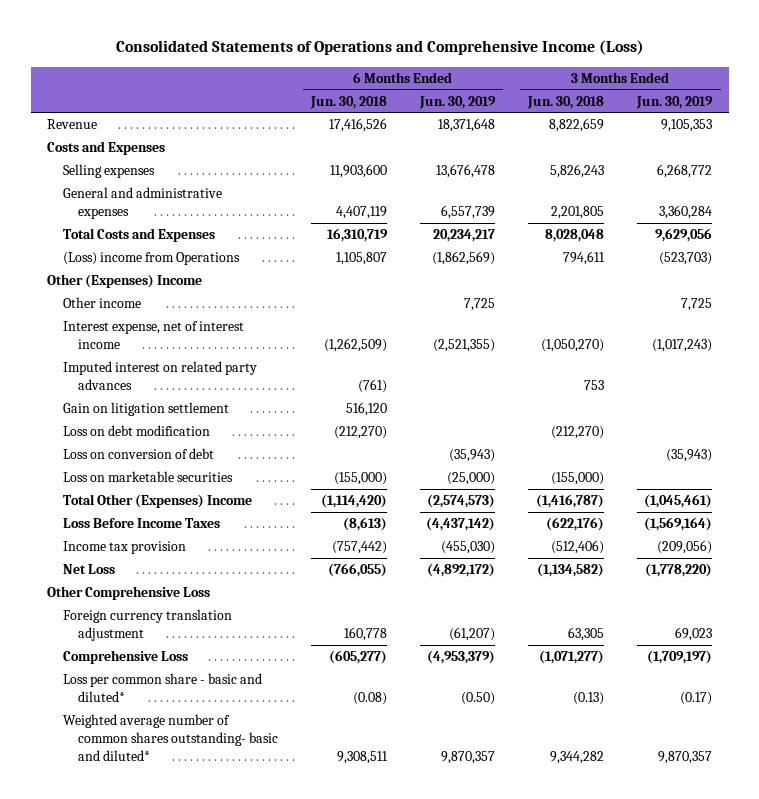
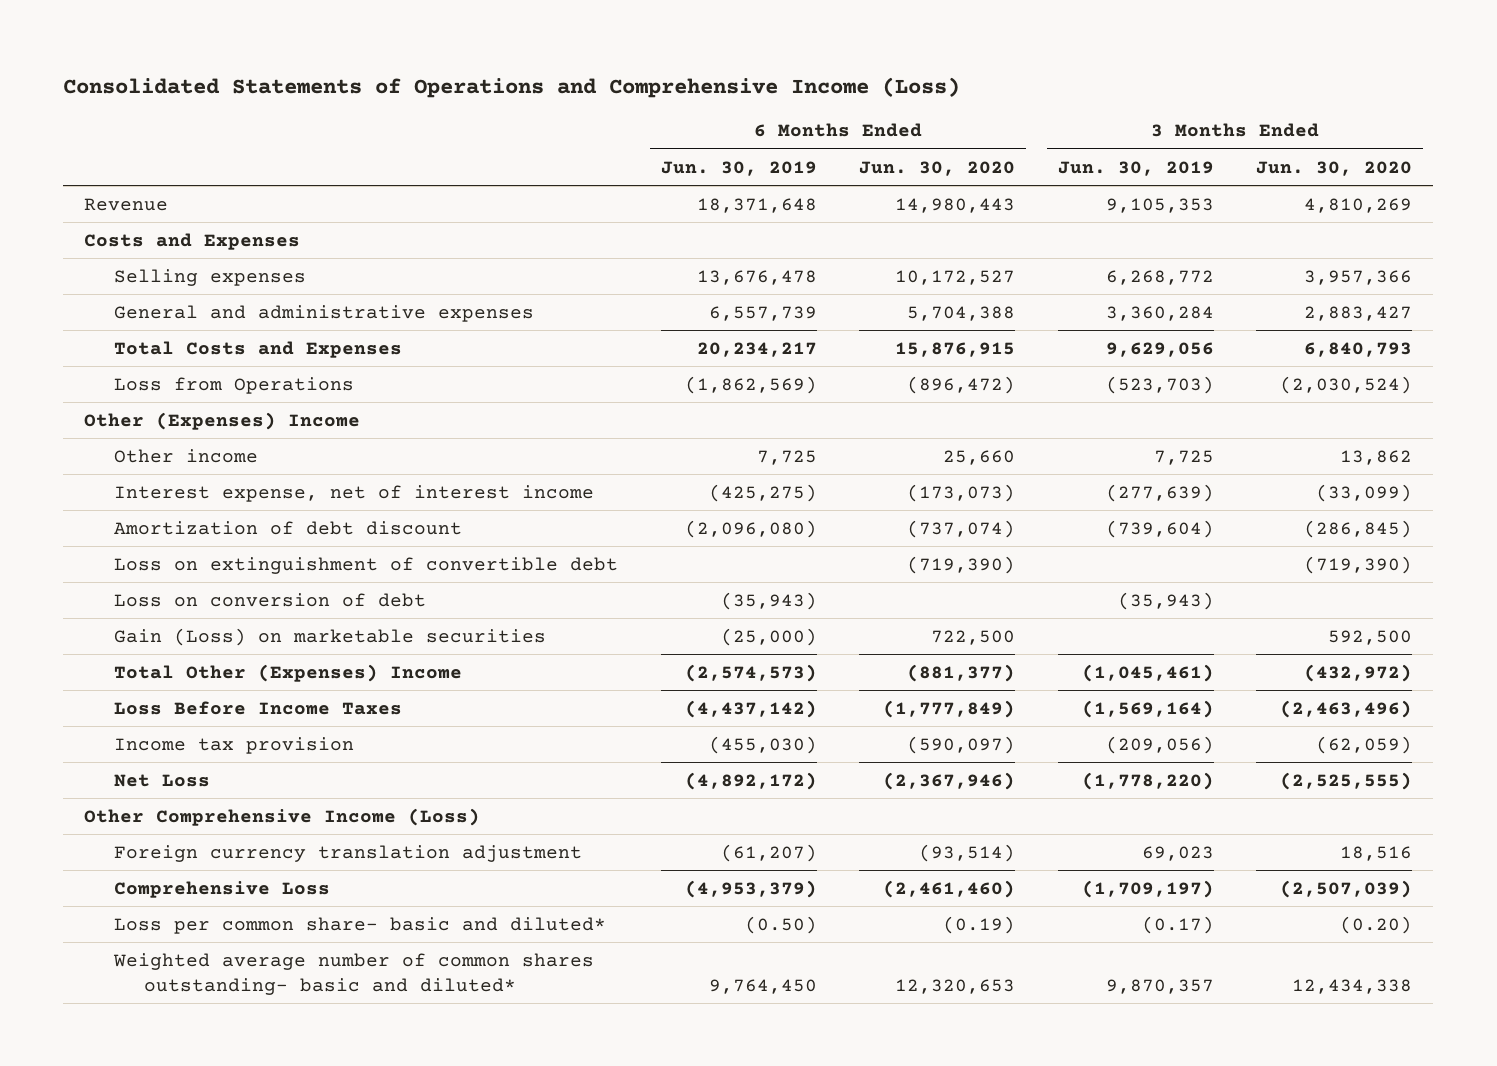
[310,95,388,109] Jun. 30, 2018 -> none
[527,95,605,109] Jun. 30, 2018 -> none
none -> [859,160,1016,176] Jun. 30, 2020
none -> [1256,160,1413,176] Jun. 30, 2020
[62,252,240,266] (Loss) income from Operations -> [114,376,355,394] Loss from Operations
[62,361,257,391] Imputed interest on related party advances -> none
[62,402,229,417] Gain on litigation settlement -> none
[62,425,210,437] Loss on debt modification -> none
[433,339,496,353] (2,521,355) -> [708,483,817,502] (425,275)
[652,339,713,353] (1,017,243) -> [1105,483,1214,502] (277,639)
none -> [114,520,463,535] Amortization of debt discount
none -> [114,556,619,574] Loss on extinguishment of convertible debt
[62,471,233,483] Loss on marketable securities -> [114,627,547,646] Gain (Loss) on marketable securities
[47,586,211,601] Other Comprehensive Loss -> [84,807,481,826] Other Comprehensive Income (Loss)
[62,673,262,703] Loss per common share - basic and diluted* -> [114,916,607,934] Loss per common share- basic and diluted*
[441,751,496,765] 9,870,357 -> [708,978,817,994] 9,764,450

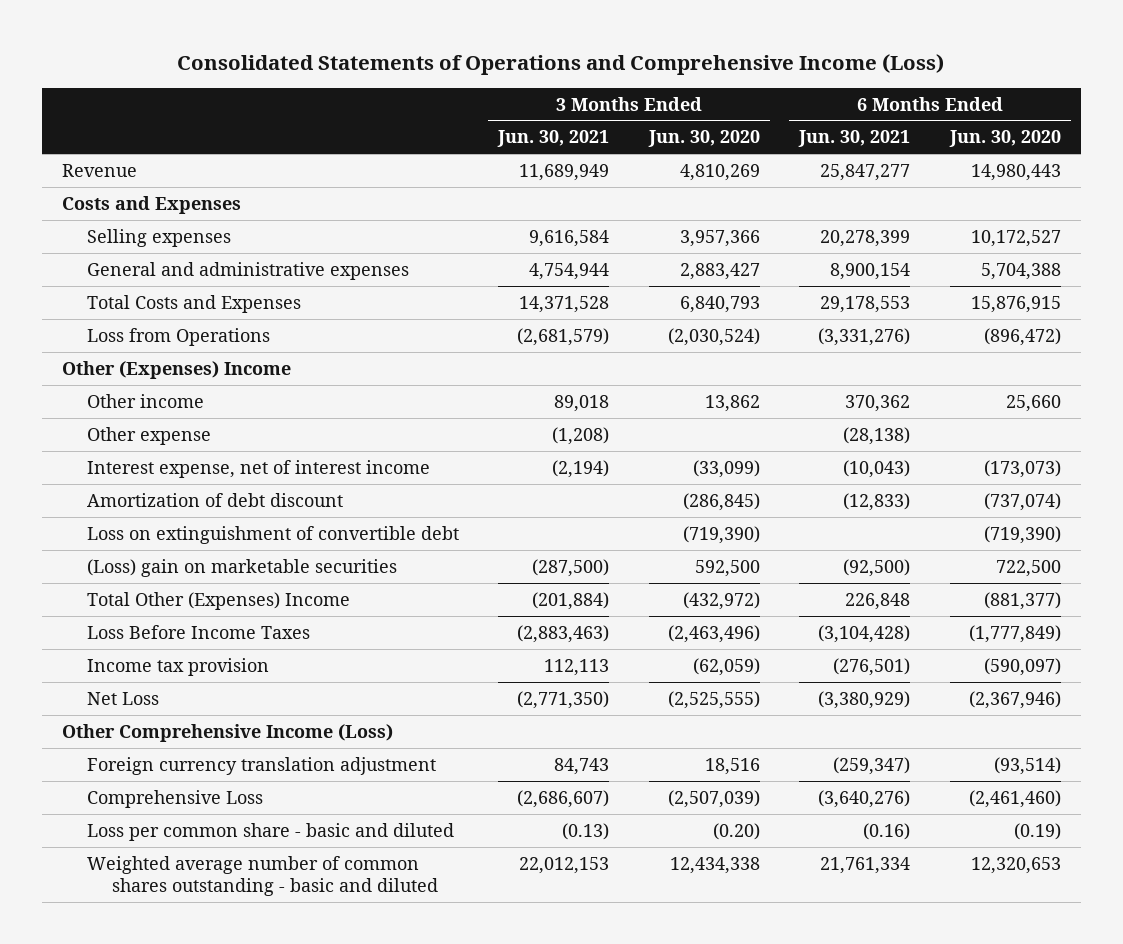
[660,160,817,176] Jun. 30, 2019 -> none
[1057,160,1214,176] Jun. 30, 2019 -> none
none -> [497,130,610,148] Jun. 30, 2021
none -> [798,130,911,148] Jun. 30, 2021
none -> [86,426,211,445] Other expense
[114,592,427,607] Loss on conversion of debt -> none
[114,627,547,646] Gain (Loss) on marketable securities -> [86,558,397,577] (Loss) gain on marketable securities
[114,916,607,934] Loss per common share- basic and diluted* -> [86,822,454,841] Loss per common share - basic and diluted
[113,952,595,995] Weighted average number of common shares outstanding- basic and diluted* -> [86,855,438,896] Weighted average number of common shares outstanding - basic and diluted

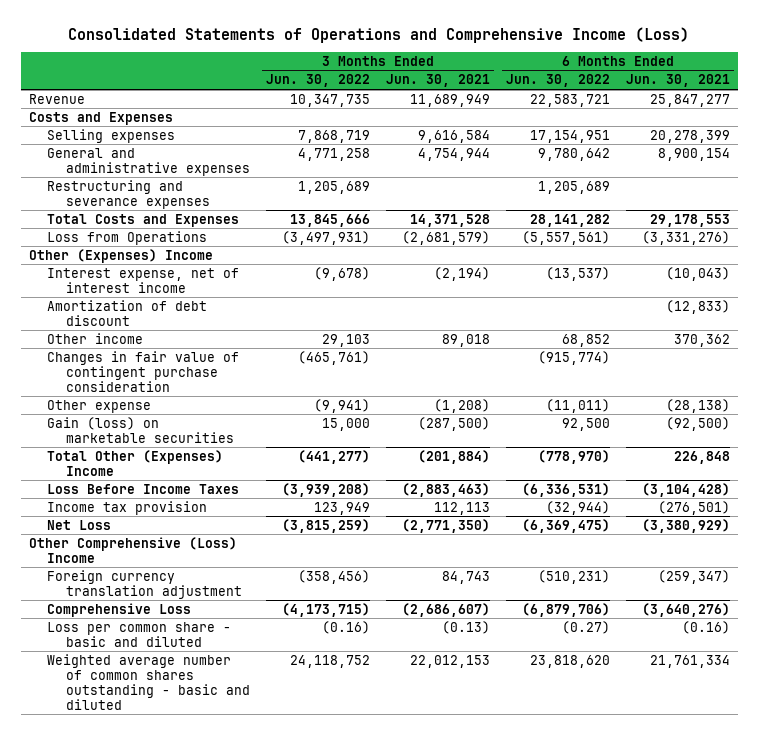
[647,130,760,148] Jun. 30, 2020 -> none
[948,130,1061,148] Jun. 30, 2020 -> none
none -> [265,74,370,88] Jun. 30, 2022
none -> [505,74,610,88] Jun. 30, 2022
none -> [47,179,210,209] Restructuring and severance expenses
[86,525,459,544] Loss on extinguishment of convertible debt -> none
[86,393,204,408] Other income -> [47,332,144,344] Other income
none -> [47,350,240,392] Changes in fair value of contingent purchase consideration
[86,426,211,445] Other expense -> [47,399,152,413] Other expense
[86,558,397,577] (Loss) gain on marketable securities -> [47,416,234,443] Gain (loss) on marketable securities
[62,723,394,742] Other Comprehensive Income (Loss) -> [28,536,237,563] Other Comprehensive (Loss) Income

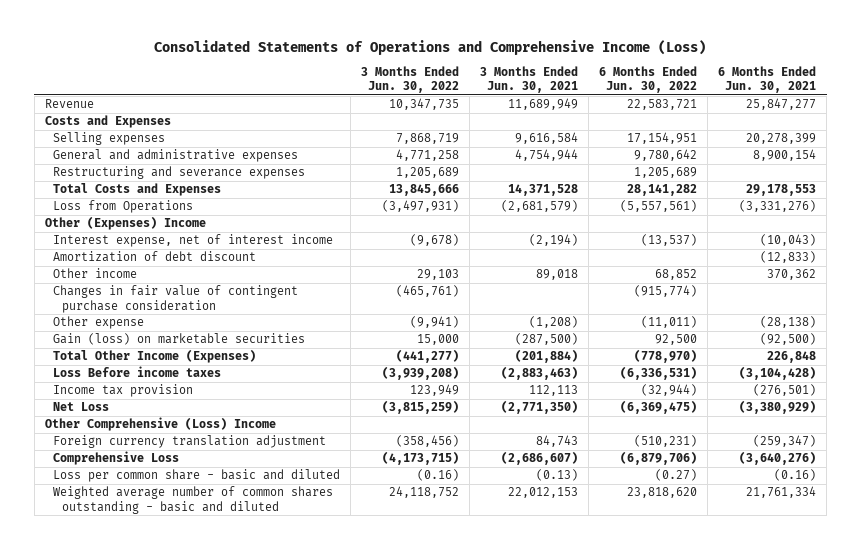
[47,449,224,476] Total Other (Expenses) Income -> [53,349,257,364] Total Other Income (Expenses)
[47,483,240,494] Loss Before Income Taxes -> [53,366,222,378] Loss Before income taxes

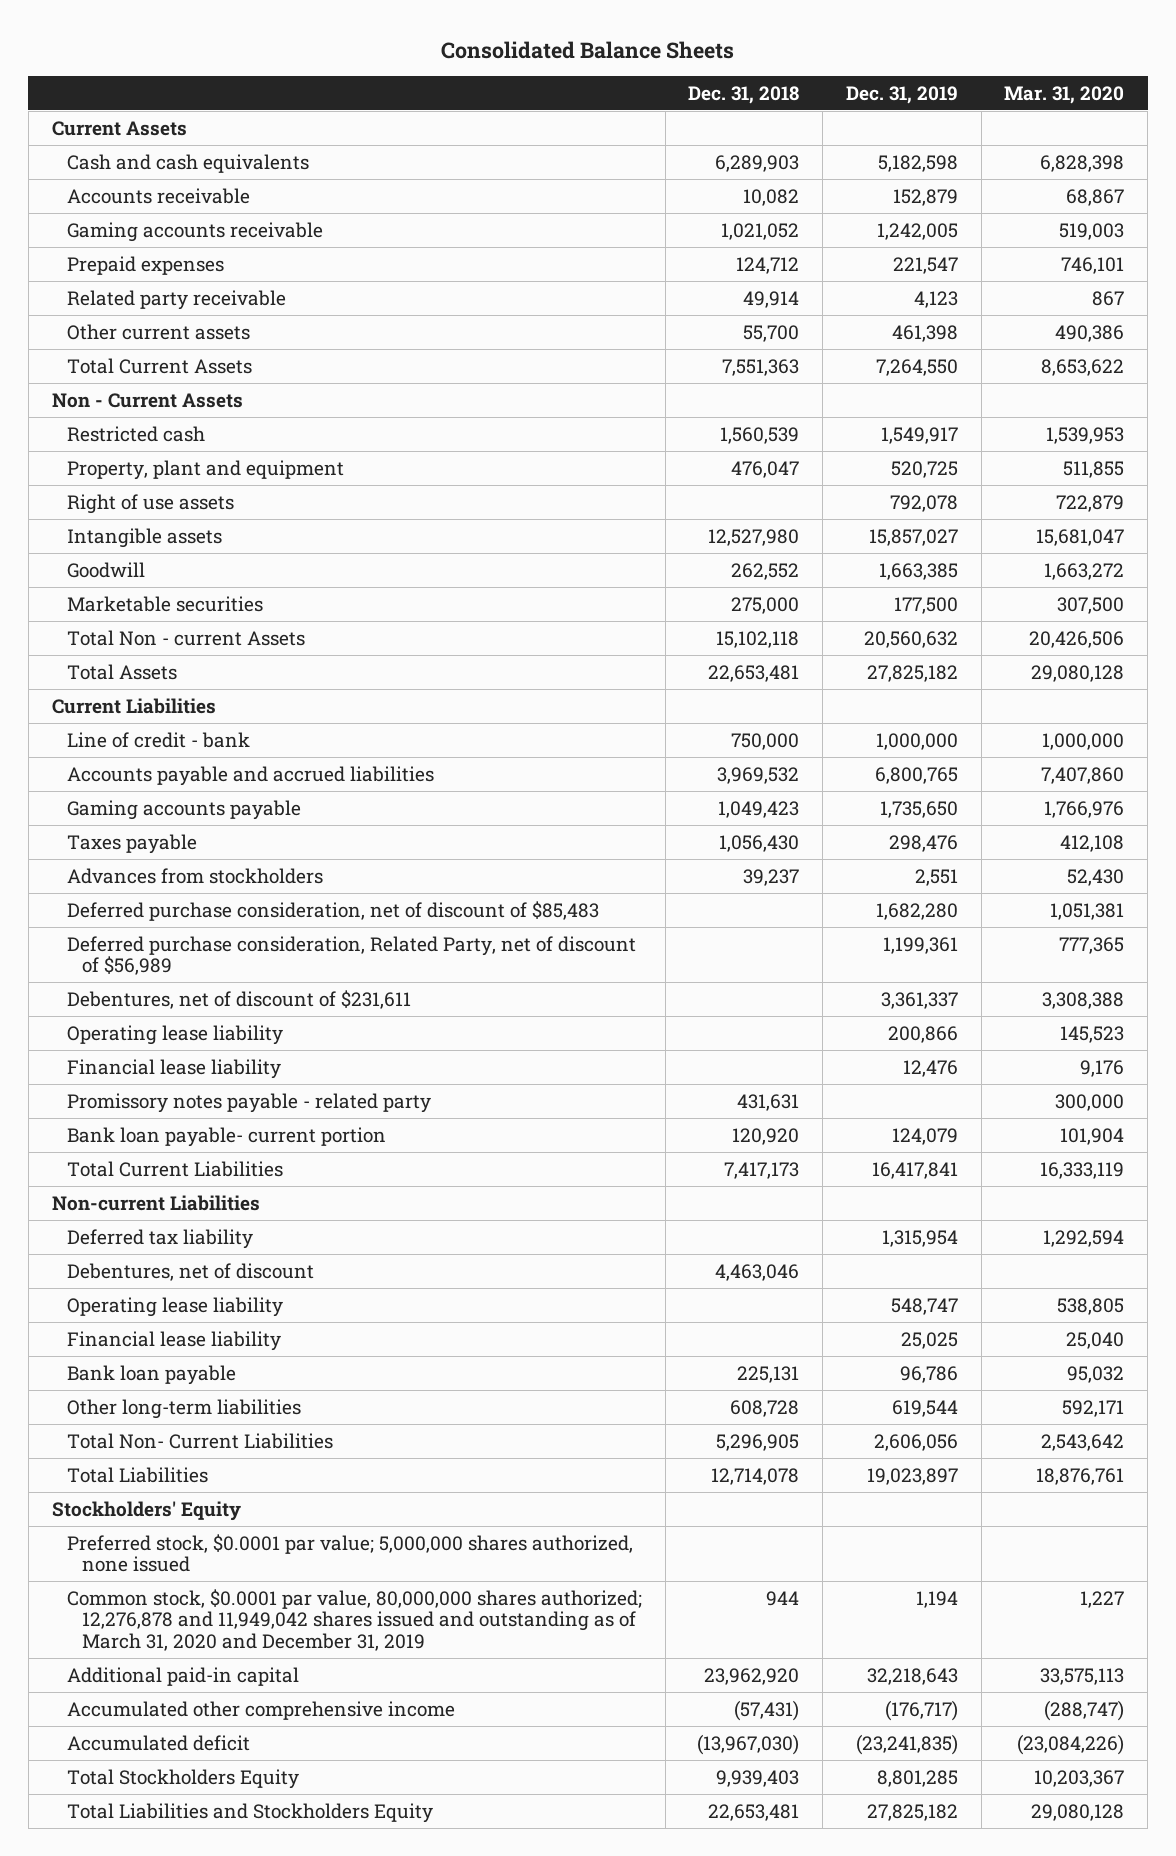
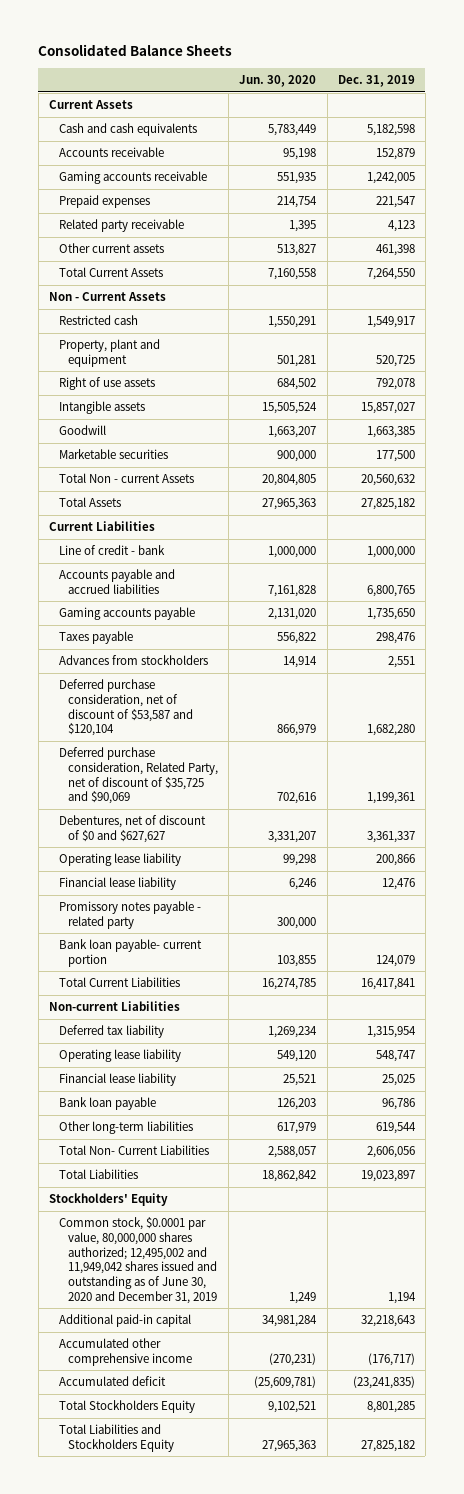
[688,85,800,104] Dec. 31, 2018 -> none
[1004,85,1125,104] Mar. 31, 2020 -> none
none -> [239,75,317,88] Jun. 30, 2020
[66,900,599,921] Deferred purchase consideration, net of discount of $85,483 -> [58,679,194,737] Deferred purchase consideration, net of discount of $53,587 and $120,104
[66,935,636,976] Deferred purchase consideration, Related Party, net of discount of $56,989 -> [58,747,219,805] Deferred purchase consideration, Related Party, net of discount of $35,725 and $90,069
[66,989,411,1009] Debentures, net of discount of $231,611 -> [58,815,206,843] Debentures, net of discount of $0 and $627,627
[66,1262,314,1281] Debentures, net of discount -> none
[66,1533,633,1573] Preferred stock, $0.0001 par value; 5,000,000 shares authorized, none issued -> none
[66,1588,642,1652] Common stock, $0.0001 par value, 80,000,000 shares authorized; 12,276,878 and 11,949,042 shares issued and outstanding as of March 31, 2020 and December 31, 2019 -> [58,1217,218,1304] Common stock, $0.0001 par value, 80,000,000 shares authorized; 12,495,002 and 11,949,042 shares issued and outstanding as of June 30, 2020 and December 31, 2019

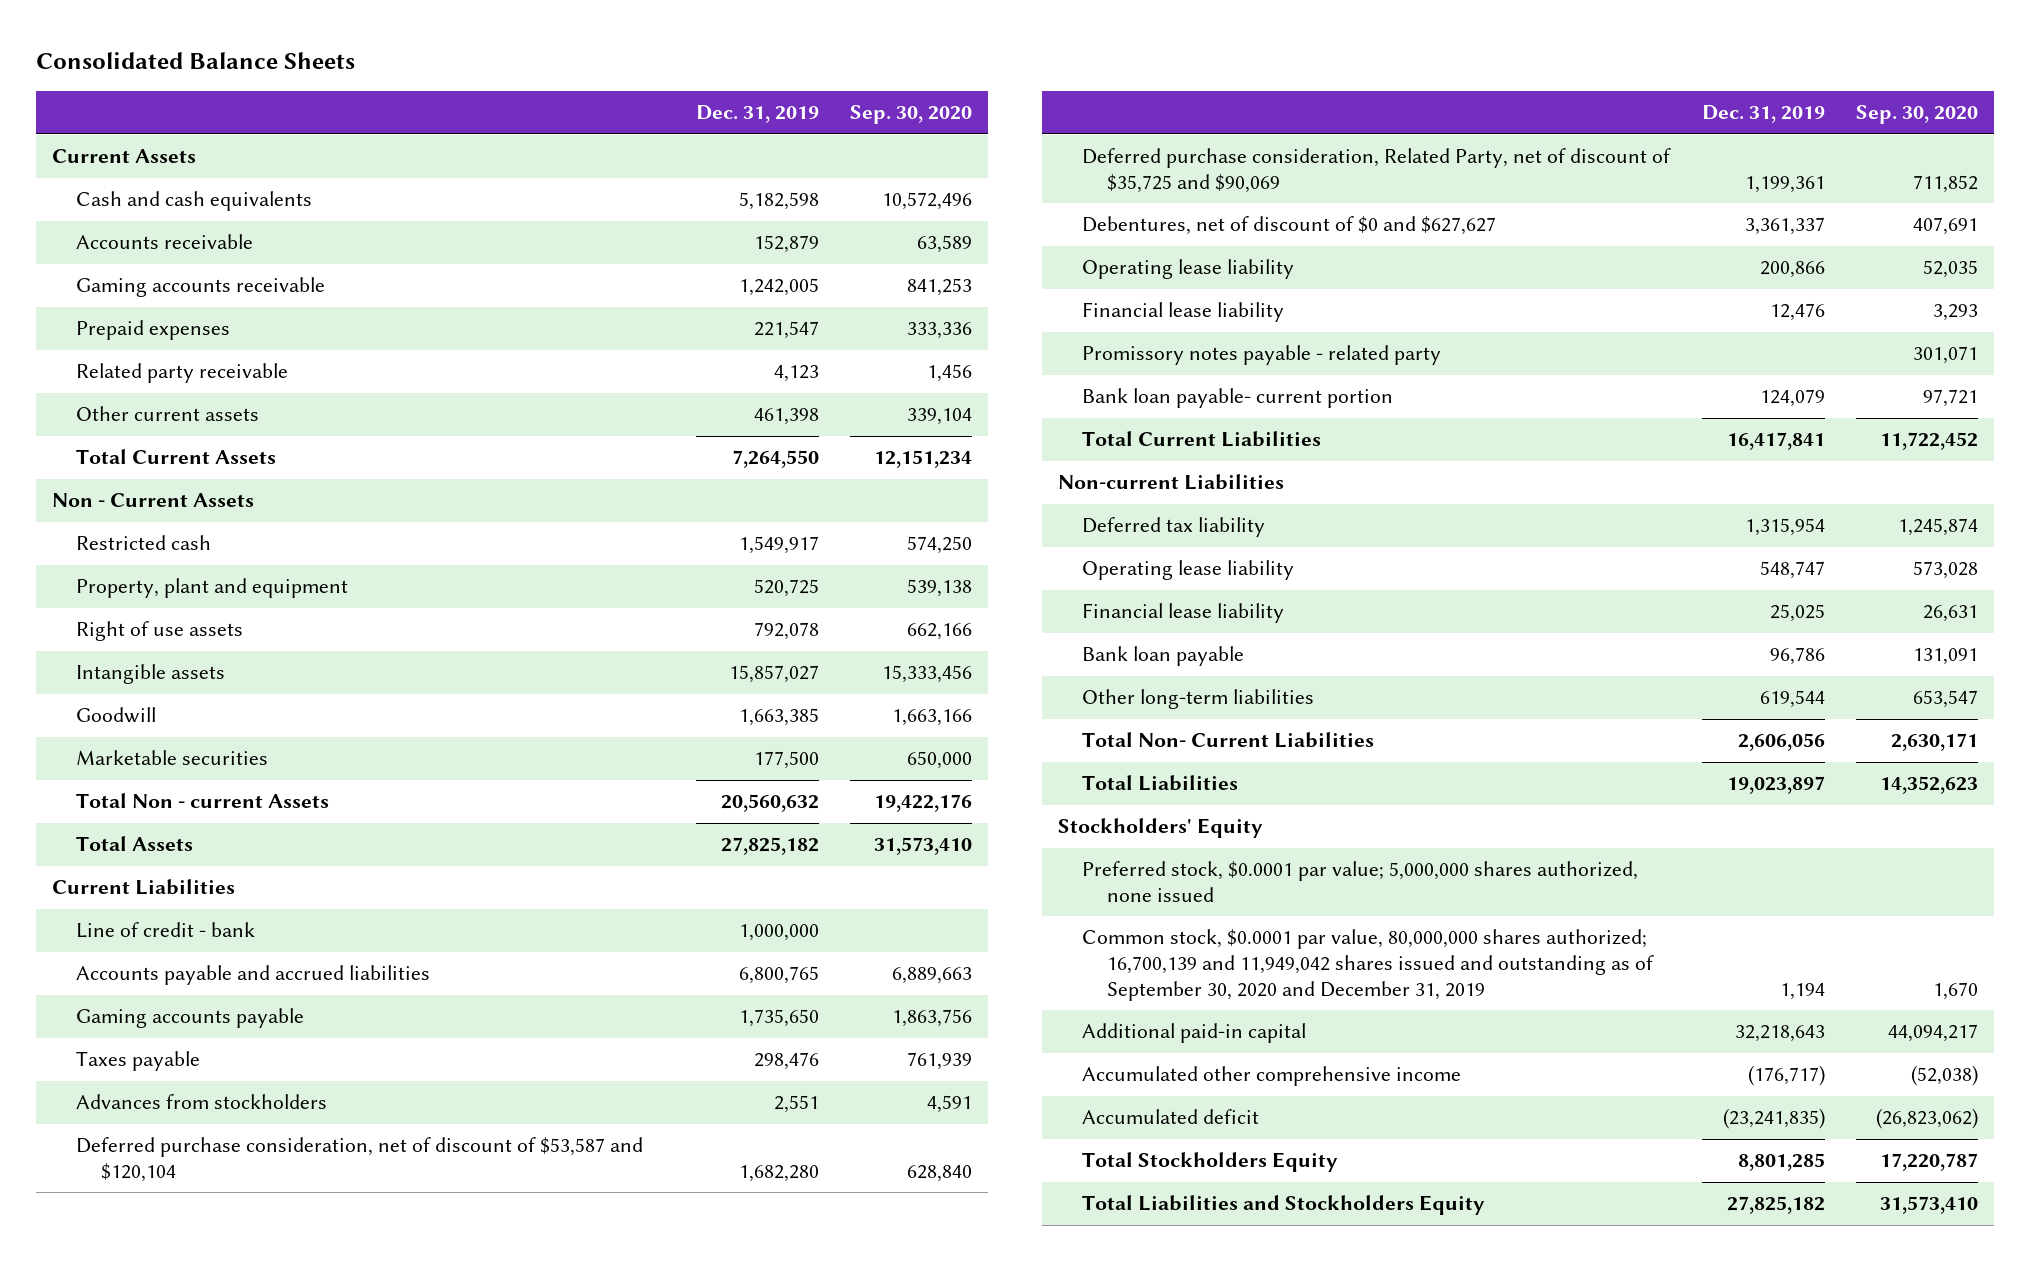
[239,75,317,88] Jun. 30, 2020 -> none
none -> [850,105,973,125] Sep. 30, 2020
none -> [1082,861,1639,903] Preferred stock, $0.0001 par value; 5,000,000 shares authorized, none issued
[58,1217,218,1304] Common stock, $0.0001 par value, 80,000,000 shares authorized; 12,495,002 and 11,949,042 shares issued and outstanding as of June 30, 2020 and December 31, 2019 -> [1082,929,1654,1001] Common stock, $0.0001 par value, 80,000,000 shares authorized; 16,700,139 and 11,949,042 shares issued and outstanding as of September 30, 2020 and December 31, 2019

